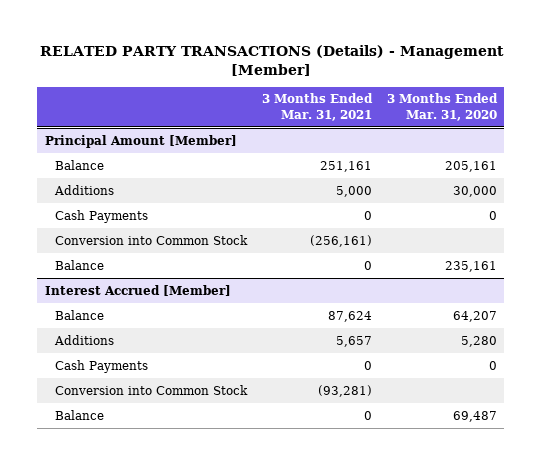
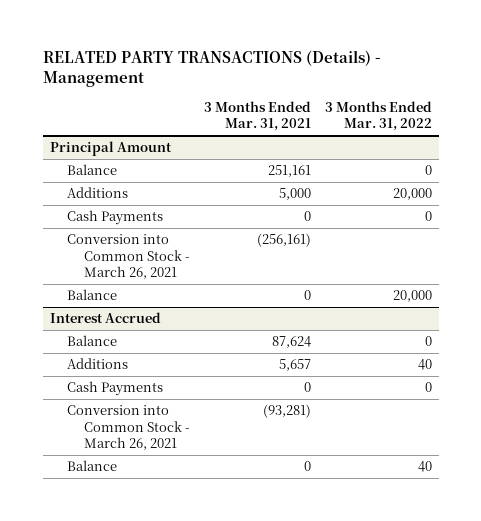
[39,45,504,76] RELATED PARTY TRANSACTIONS (Details) - Management [Member] -> [42,49,381,87] RELATED PARTY TRANSACTIONS (Details) - Management
[386,93,498,121] 3 Months Ended Mar. 31, 2020 -> none
none -> [324,100,432,132] 3 Months Ended Mar. 31, 2022
[44,134,237,148] Principal Amount [Member] -> [49,141,172,157] Principal Amount
[55,234,249,245] Conversion into Common Stock -> [66,234,190,280] Conversion into Common Stock - March 26, 2021
[44,284,231,296] Interest Accrued [Member] -> [49,312,161,324] Interest Accrued
[55,384,249,395] Conversion into Common Stock -> [66,405,190,451] Conversion into Common Stock - March 26, 2021

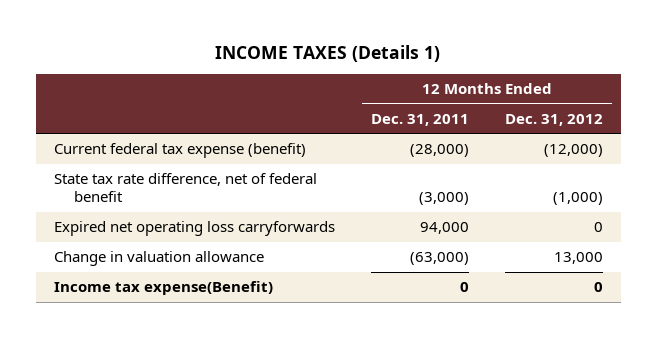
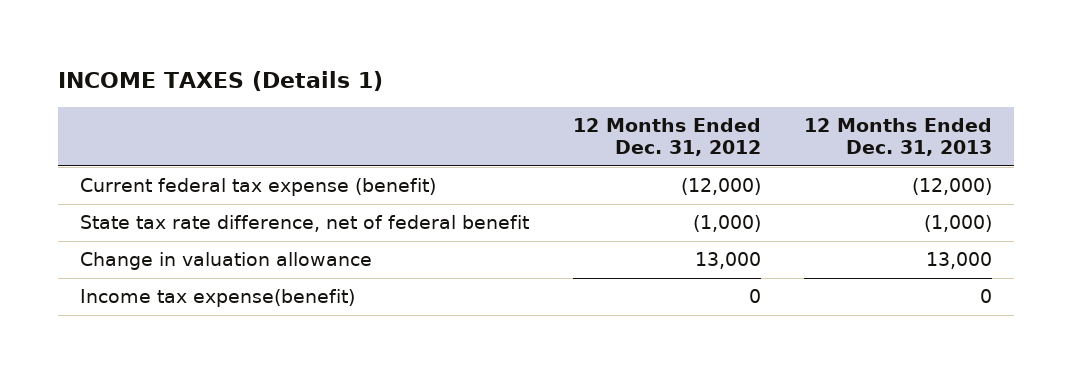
[370,114,469,127] Dec. 31, 2011 -> none
none -> [804,117,993,157] 12 Months Ended Dec. 31, 2013
[53,221,335,237] Expired net operating loss carryforwards -> none
[53,281,273,296] Income tax expense(Benefit) -> [79,289,355,308] Income tax expense(benefit)

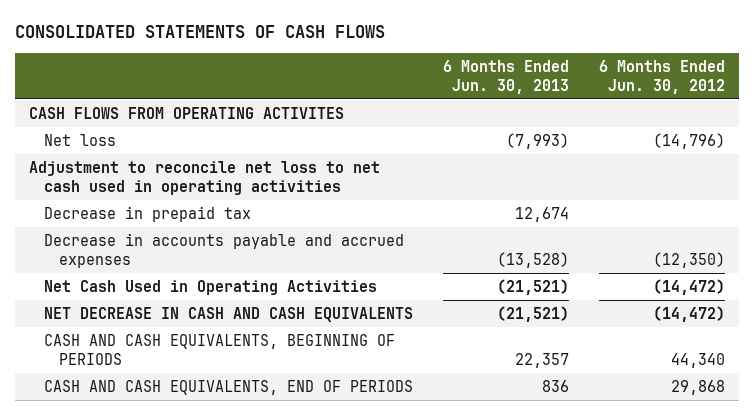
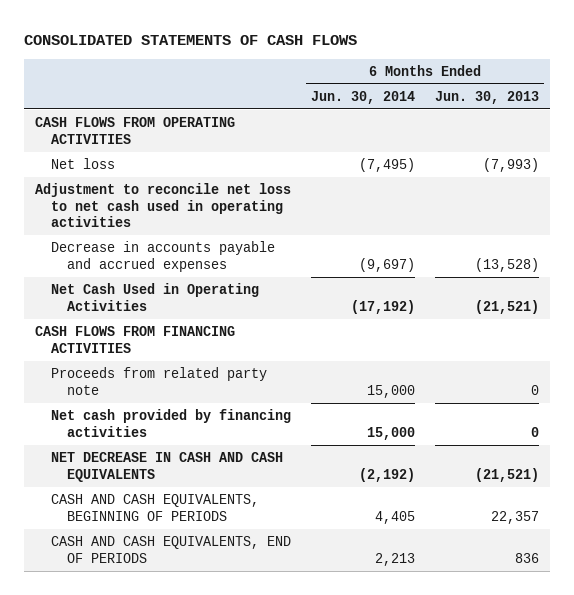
[598,59,725,94] 6 Months Ended Jun. 30, 2012 -> none
none -> [311,90,416,104] Jun. 30, 2014
[29,106,345,119] CASH FLOWS FROM OPERATING ACTIVITES -> [34,116,235,144] CASH FLOWS FROM OPERATING ACTIVITIES
[44,205,252,222] Decrease in prepaid tax -> none
none -> [34,325,235,353] CASH FLOWS FROM FINANCING ACTIVITIES
none -> [50,366,267,395] Proceeds from related party note
none -> [50,408,291,437] Net cash provided by financing activities

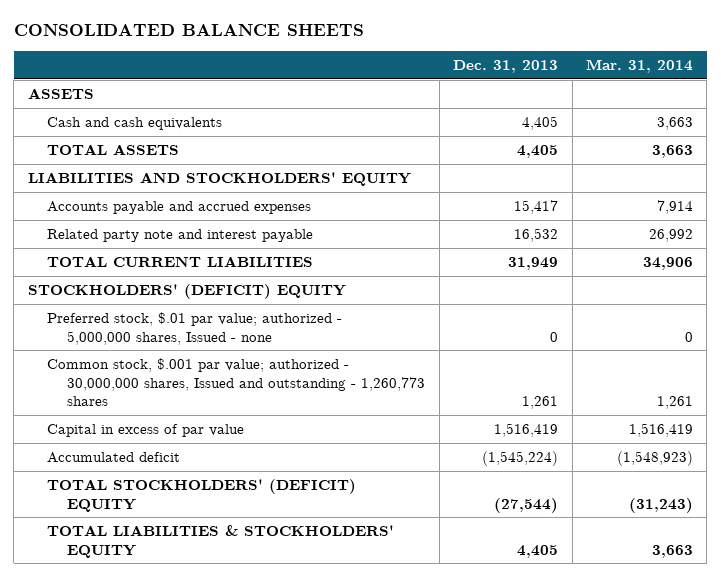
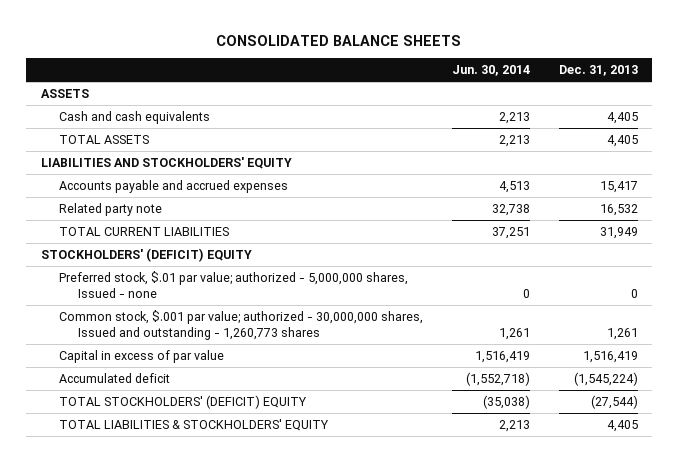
[586,59,694,74] Mar. 31, 2014 -> none
none -> [451,65,530,77] Jun. 30, 2014
[47,229,314,243] Related party note and interest payable -> [59,202,163,216] Related party note

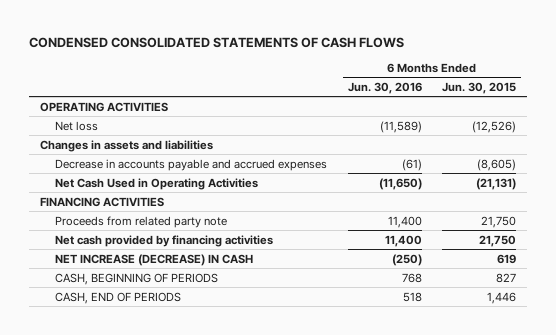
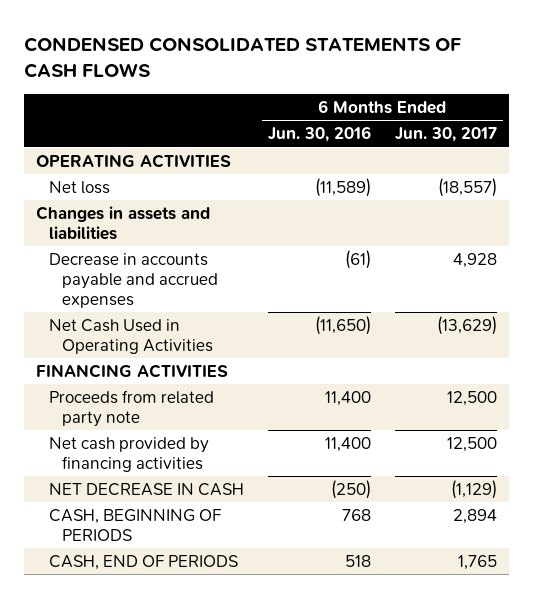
[442,81,517,94] Jun. 30, 2015 -> none
none -> [394,127,497,143] Jun. 30, 2017
[55,253,254,266] NET INCREASE (DECREASE) IN CASH -> [48,482,244,496] NET DECREASE IN CASH

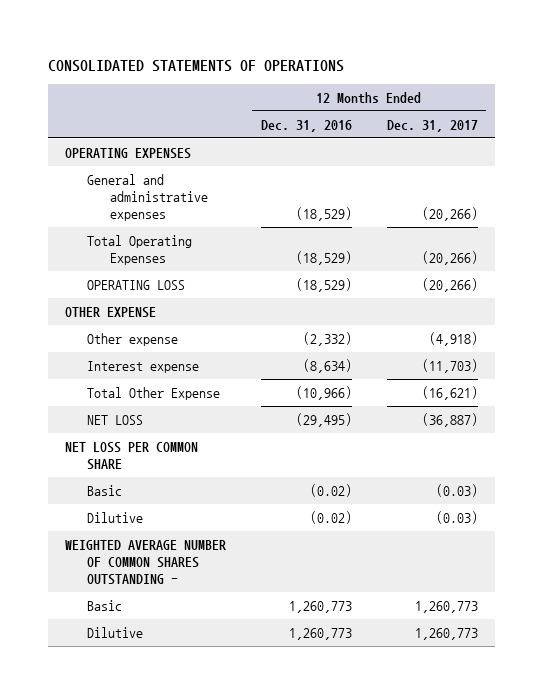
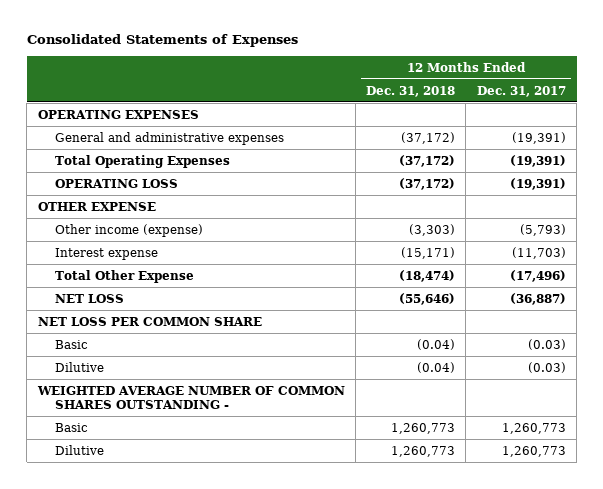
[47,59,344,72] CONSOLIDATED STATEMENTS OF OPERATIONS -> [26,34,298,48] Consolidated Statements of Expenses
[260,119,352,132] Dec. 31, 2016 -> none
none -> [366,85,456,97] Dec. 31, 2018
[421,207,478,222] (20,266) -> [511,131,566,144] (19,391)
[421,251,478,266] (20,266) -> [509,154,566,167] (19,391)
[421,277,478,292] (20,266) -> [509,177,566,190] (19,391)
[87,332,179,346] Other expense -> [55,223,204,237] Other income (expense)
[428,331,478,346] (4,918) -> [519,223,566,236] (5,793)
[421,385,478,400] (16,621) -> [509,269,566,282] (17,496)

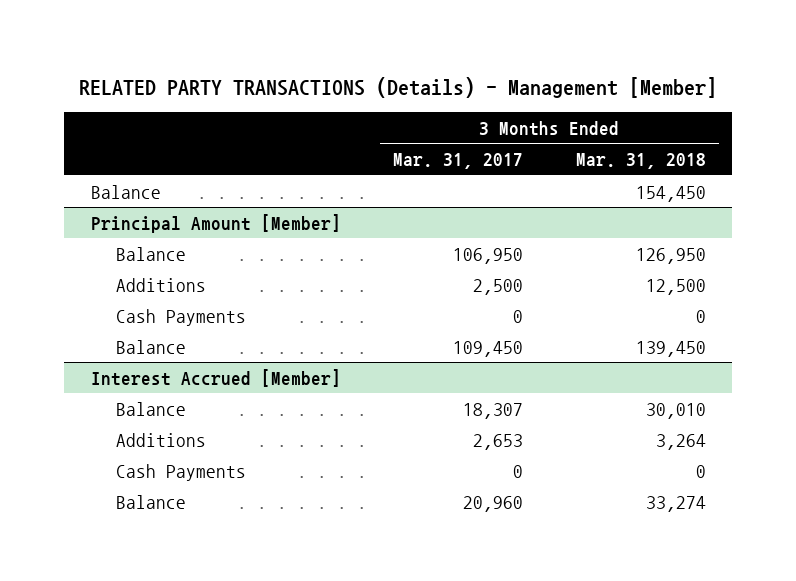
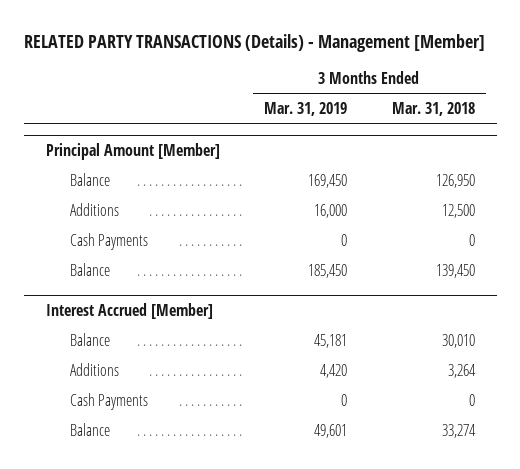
[393,153,524,170] Mar. 31, 2017 -> none
none -> [264,102,348,117] Mar. 31, 2019
[90,184,161,199] Balance -> none

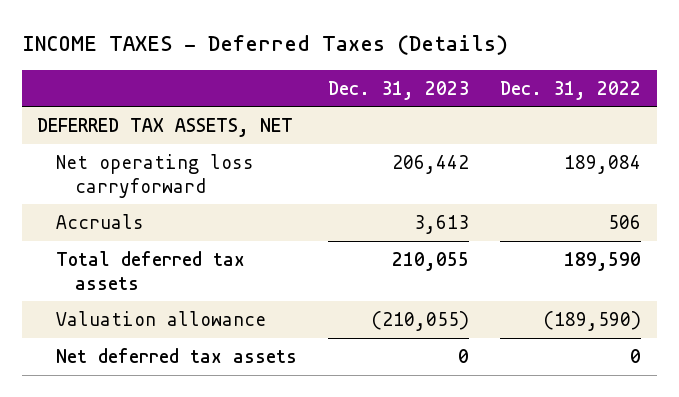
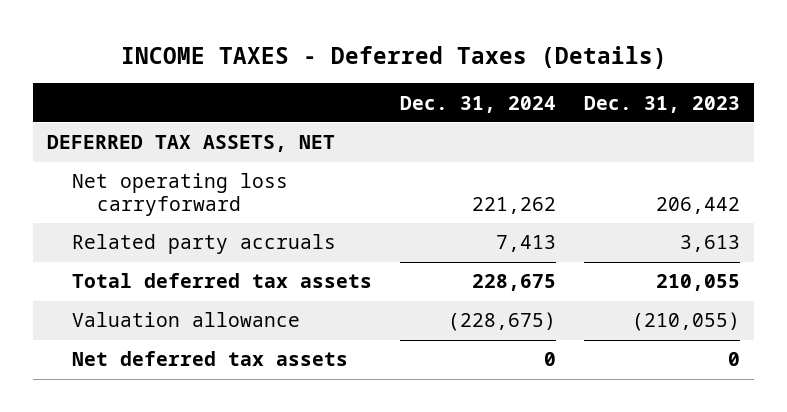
[500,80,642,100] Dec. 31, 2022 -> none
none -> [400,95,557,113] Dec. 31, 2024
[56,213,145,229] Accruals -> [72,234,337,255] Related party accruals

